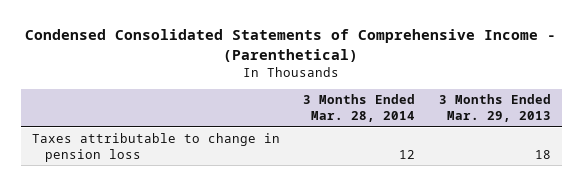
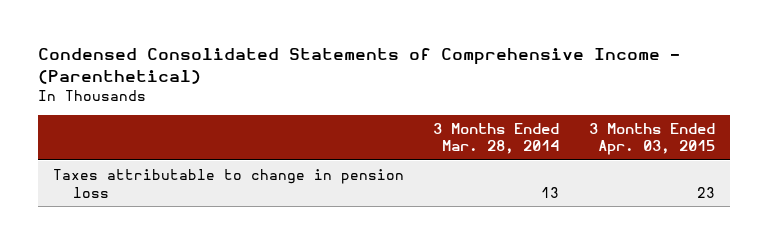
[438,94,551,123] 3 Months Ended Mar. 29, 2013 -> none
none -> [588,122,715,156] 3 Months Ended Apr. 03, 2015
[399,150,416,160] 12 -> [541,186,560,198] 13

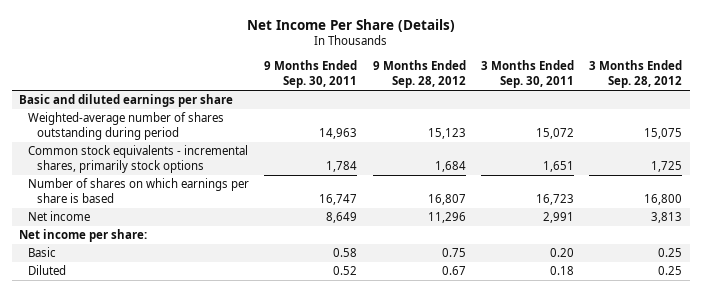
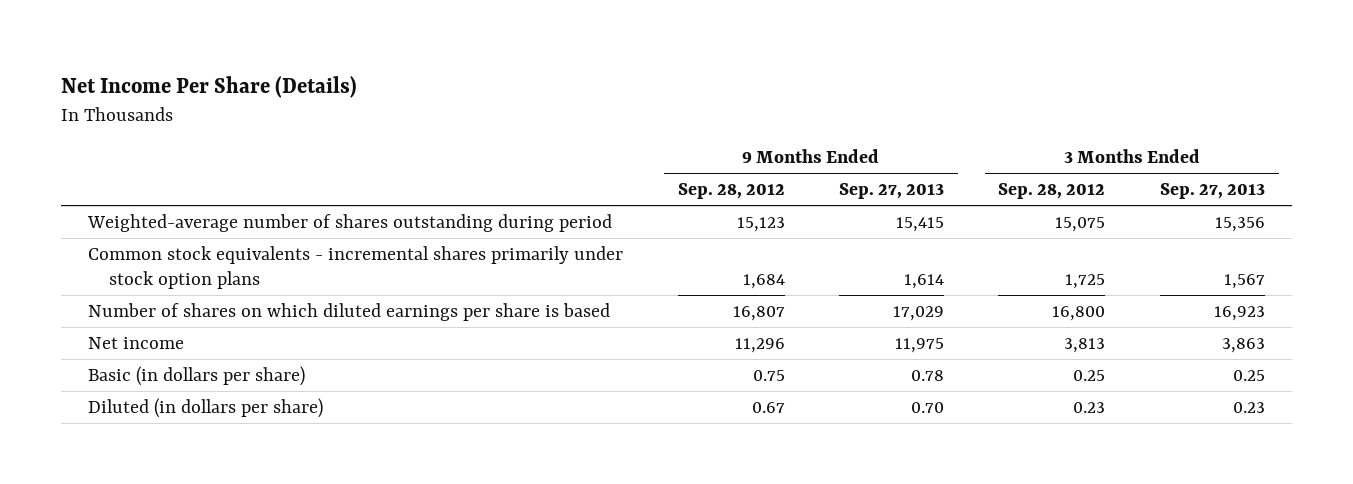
[264,60,358,89] 9 Months Ended Sep. 30, 2011 -> none
[481,60,575,89] 3 Months Ended Sep. 30, 2011 -> none
none -> [839,183,945,200] Sep. 27, 2013
none -> [1159,183,1265,200] Sep. 27, 2013
[19,94,234,108] Basic and diluted earnings per share -> none
[28,145,249,174] Common stock equivalents - incremental shares, primarily stock options -> [88,245,624,290] Common stock equivalents - incremental shares primarily under stock option plans
[28,178,250,204] Number of shares on which earnings per share is based -> [88,302,611,321] Number of shares on which diluted earnings per share is based
[19,229,148,243] Net income per share: -> none
[28,265,67,276] Diluted -> none
[28,247,57,258] Basic -> [88,365,306,386] Basic (in dollars per share)
none -> [88,397,324,418] Diluted (in dollars per share)

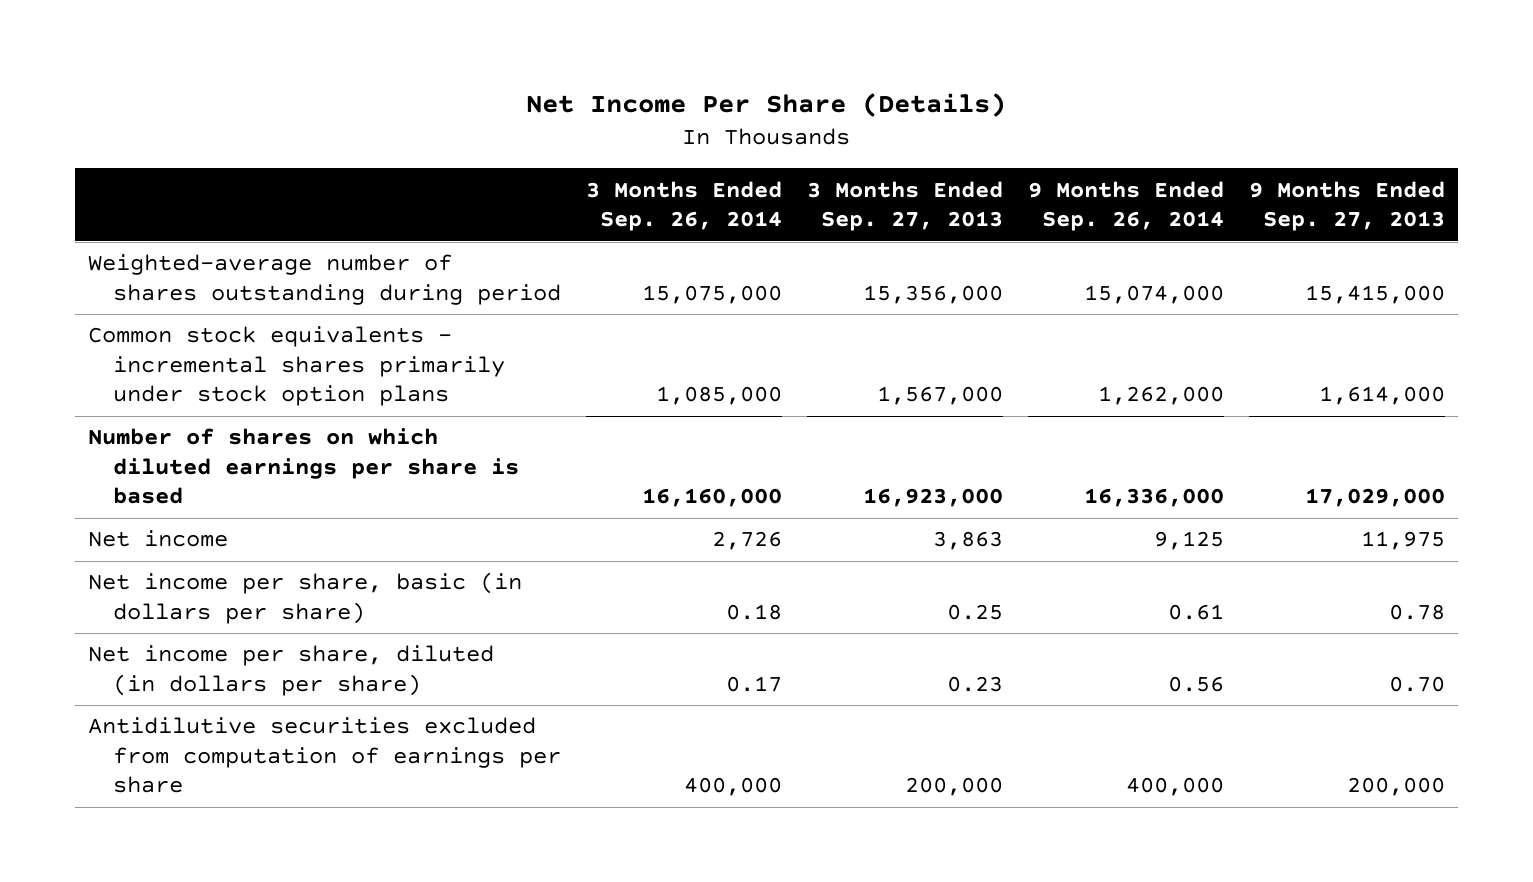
[677,183,785,200] Sep. 28, 2012 -> none
[998,183,1106,200] Sep. 28, 2012 -> none
none -> [585,180,782,232] 3 Months Ended Sep. 26, 2014
none -> [1027,180,1224,232] 9 Months Ended Sep. 26, 2014
[896,216,945,232] 15,415 -> [1305,284,1446,304] 15,415,000
[1214,216,1265,232] 15,356 -> [862,284,1003,304] 15,356,000
[904,274,945,290] 1,614 -> [1319,386,1446,406] 1,614,000
[1223,274,1265,290] 1,567 -> [876,386,1003,406] 1,567,000
[893,305,945,321] 17,029 -> [1305,488,1446,508] 17,029,000
[1213,305,1265,321] 16,923 -> [862,488,1003,508] 16,923,000
[88,365,306,386] Basic (in dollars per share) -> [87,572,522,624] Net income per share, basic (in dollars per share)
[88,397,324,418] Diluted (in dollars per share) -> [87,645,494,696] Net income per share, diluted (in dollars per share)
none -> [87,717,561,794] Antidilutive securities excluded from computation of earnings per share

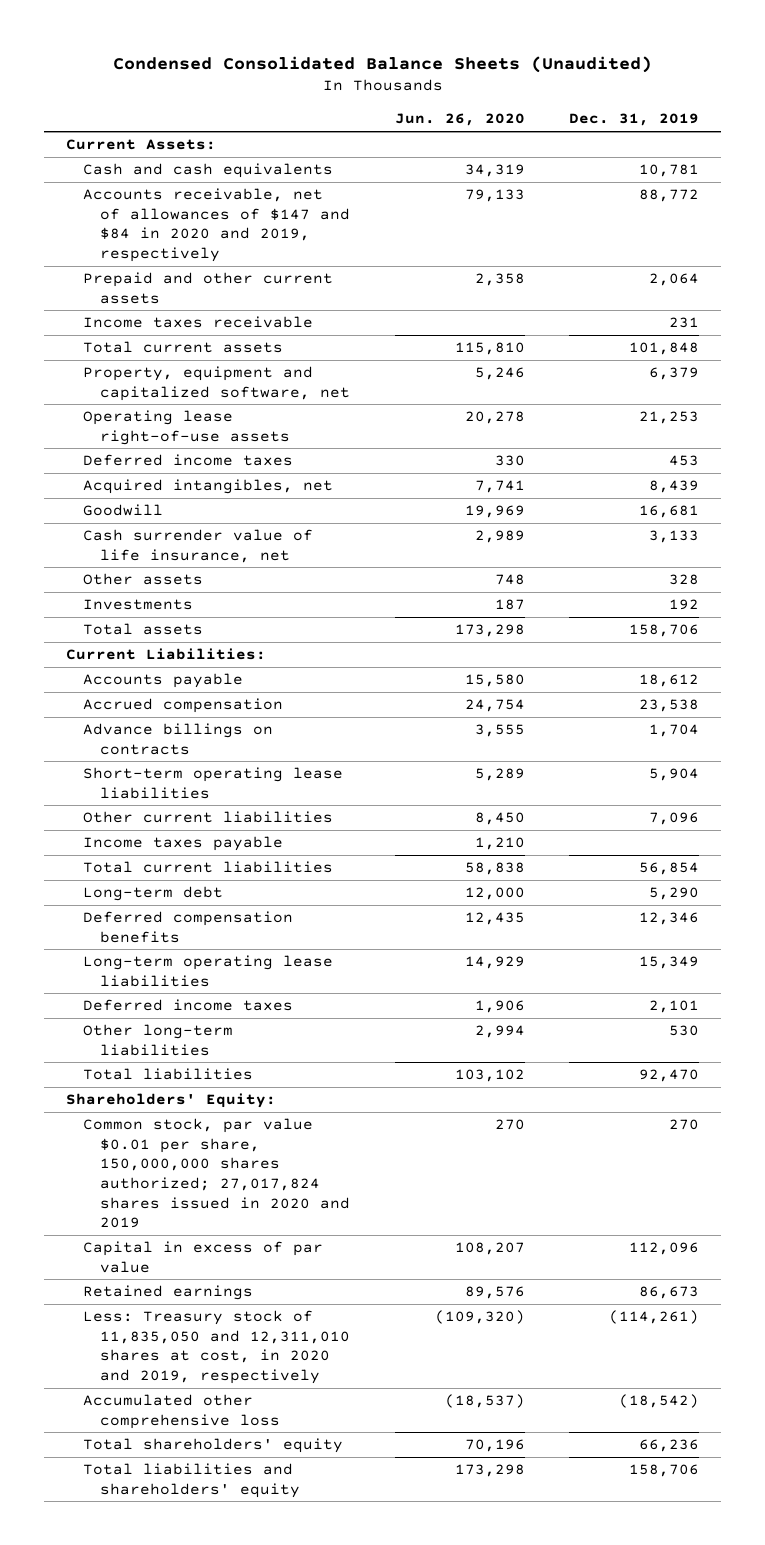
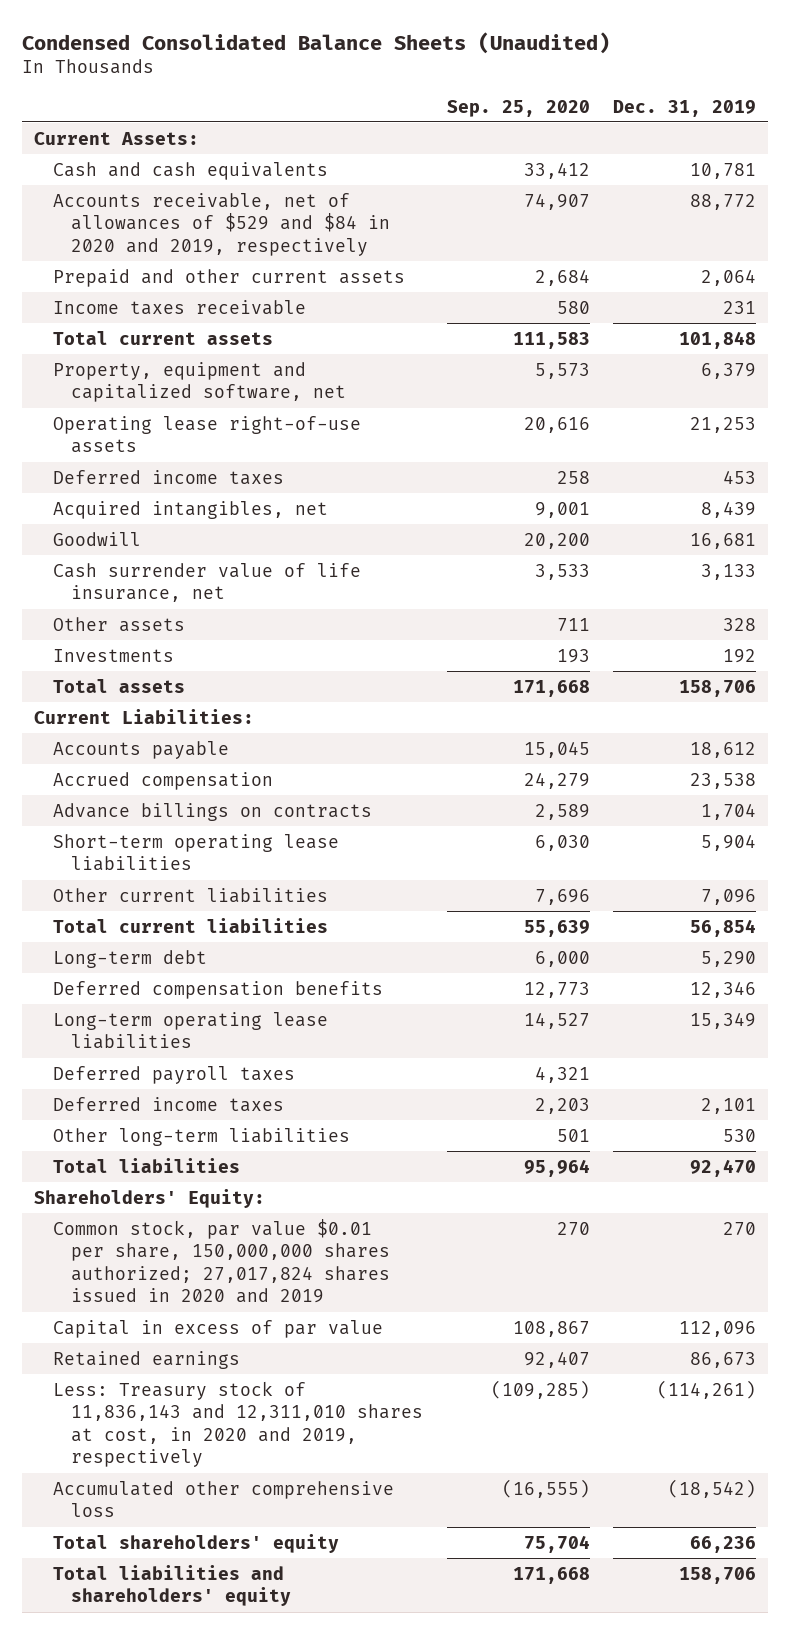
[394,113,525,127] Jun. 26, 2020 -> none
none -> [446,99,590,117] Sep. 25, 2020
[83,188,351,262] Accounts receivable, net of allowances of $147 and $84 in 2020 and 2019, respectively -> [52,192,390,256] Accounts receivable, net of allowances of $529 and $84 in 2020 and 2019, respectively
[83,836,284,852] Income taxes payable -> none
none -> [52,1065,295,1084] Deferred payroll taxes
[83,1310,351,1384] Less: Treasury stock of 11,835,050 and 12,311,010 shares at cost, in 2020 and 2019, respectively -> [52,1380,423,1468] Less: Treasury stock of 11,836,143 and 12,311,010 shares at cost, in 2020 and 2019, respectively

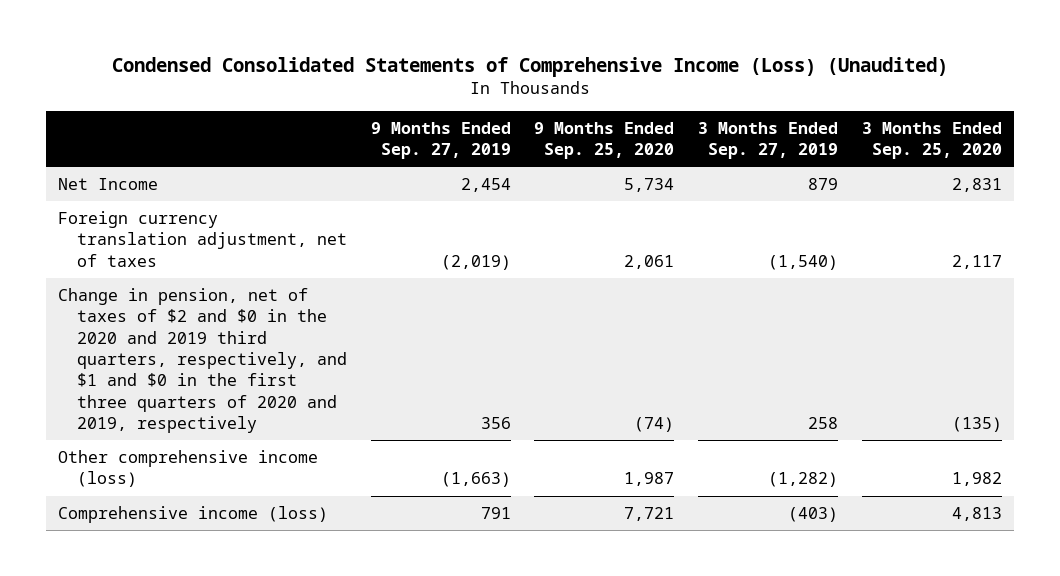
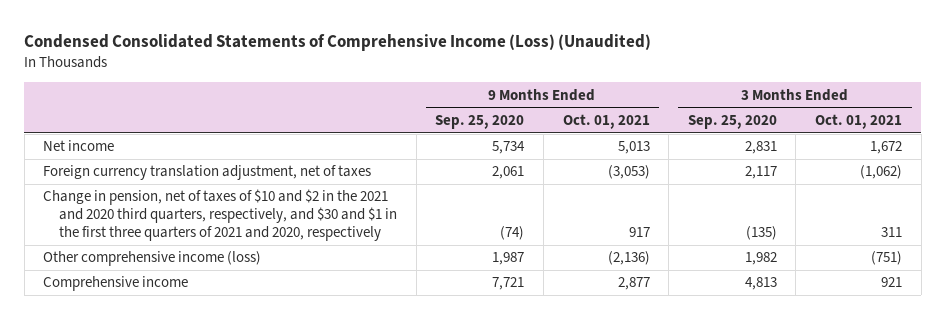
[370,121,511,159] 9 Months Ended Sep. 27, 2019 -> none
[698,121,839,159] 3 Months Ended Sep. 27, 2019 -> none
none -> [562,113,650,129] Oct. 01, 2021
none -> [815,113,903,129] Oct. 01, 2021
[57,178,158,191] Net Income -> [43,140,115,152] Net income
[57,288,347,433] Change in pension, net of taxes of $2 and $0 in the 2020 and 2019 third quarters, respectively, and $1 and $0 in the first three quarters of 2020 and 2019, respectively -> [43,189,398,242] Change in pension, net of taxes of $10 and $2 in the 2021 and 2020 third quarters, respectively, and $30 and $1 in the first three quarters of 2021 and 2020, respectively
[57,506,328,524] Comprehensive income (loss) -> [43,276,189,292] Comprehensive income

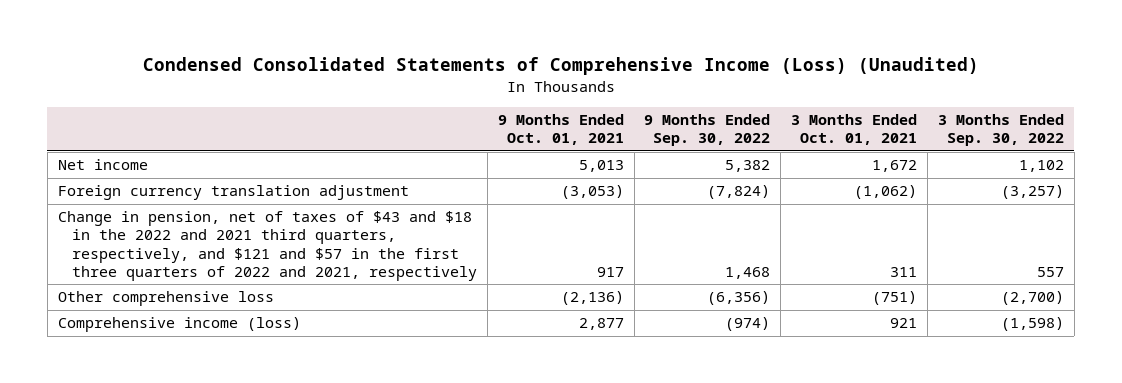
[435,114,525,129] Sep. 25, 2020 -> none
[687,114,777,129] Sep. 25, 2020 -> none
none -> [644,114,771,147] 9 Months Ended Sep. 30, 2022
none -> [937,114,1064,147] 3 Months Ended Sep. 30, 2022
[43,165,372,181] Foreign currency translation adjustment, net of taxes -> [57,185,409,201] Foreign currency translation adjustment
[43,189,398,242] Change in pension, net of taxes of $10 and $2 in the 2021 and 2020 third quarters, respectively, and $30 and $1 in the first three quarters of 2021 and 2020, respectively -> [57,211,478,281] Change in pension, net of taxes of $43 and $18 in the 2022 and 2021 third quarters, respectively, and $121 and $57 in the first three quarters of 2022 and 2021, respectively
[43,251,262,267] Other comprehensive income (loss) -> [57,291,274,307] Other comprehensive loss
[43,276,189,292] Comprehensive income -> [57,317,301,333] Comprehensive income (loss)

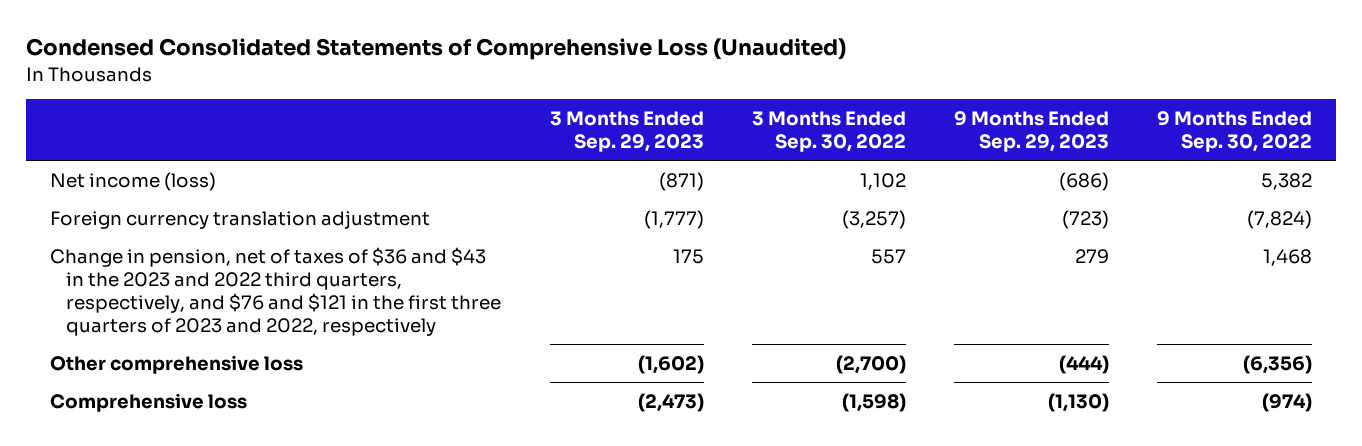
[142,57,979,76] Condensed Consolidated Statements of Comprehensive Income (Loss) (Unaudited) -> [26,38,847,61] Condensed Consolidated Statements of Comprehensive Loss (Unaudited)
[497,114,624,146] 9 Months Ended Oct. 01, 2021 -> none
[791,114,918,146] 3 Months Ended Oct. 01, 2021 -> none
none -> [549,111,704,152] 3 Months Ended Sep. 29, 2023
none -> [953,111,1109,152] 9 Months Ended Sep. 29, 2023
[57,159,148,171] Net income -> [50,171,217,191] Net income (loss)
[57,211,478,281] Change in pension, net of taxes of $43 and $18 in the 2022 and 2021 third quarters, respectively, and $121 and $57 in the first three quarters of 2022 and 2021, respectively -> [50,246,502,336] Change in pension, net of taxes of $36 and $43 in the 2023 and 2022 third quarters, respectively, and $76 and $121 in the first three quarters of 2023 and 2022, respectively
[57,317,301,333] Comprehensive income (loss) -> [50,392,248,412] Comprehensive loss

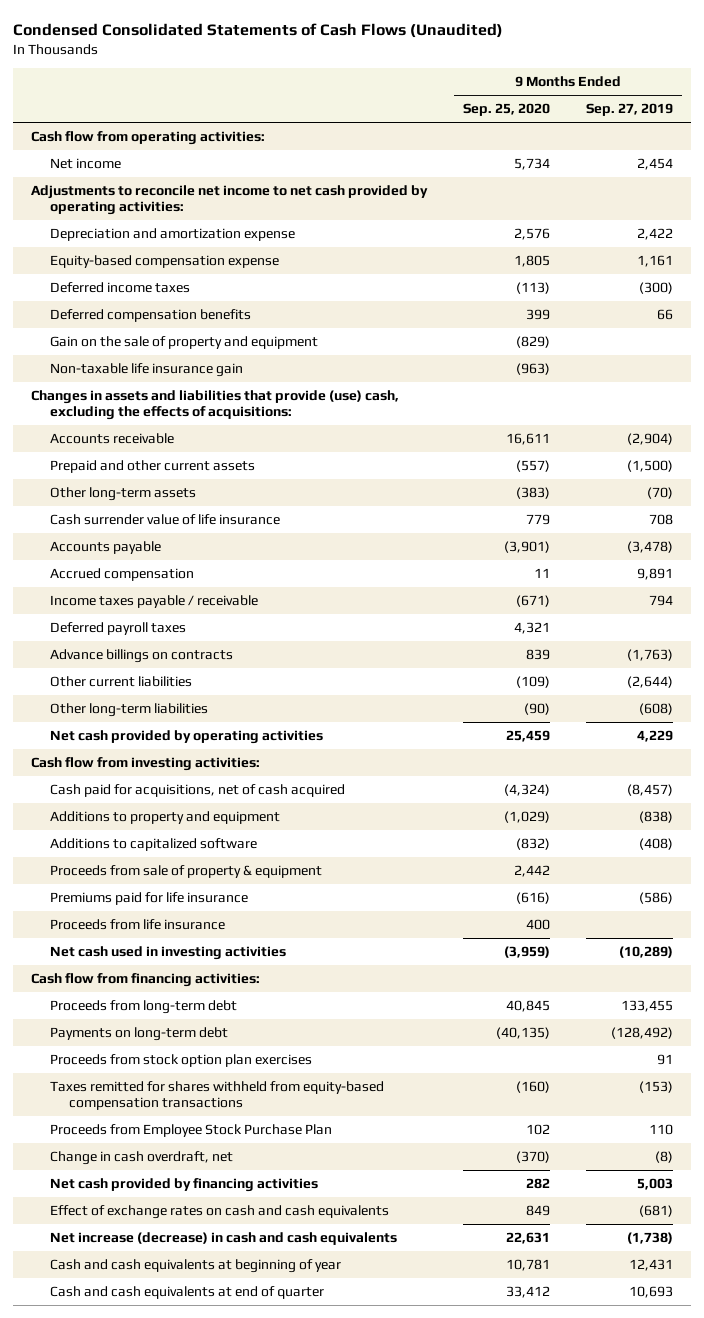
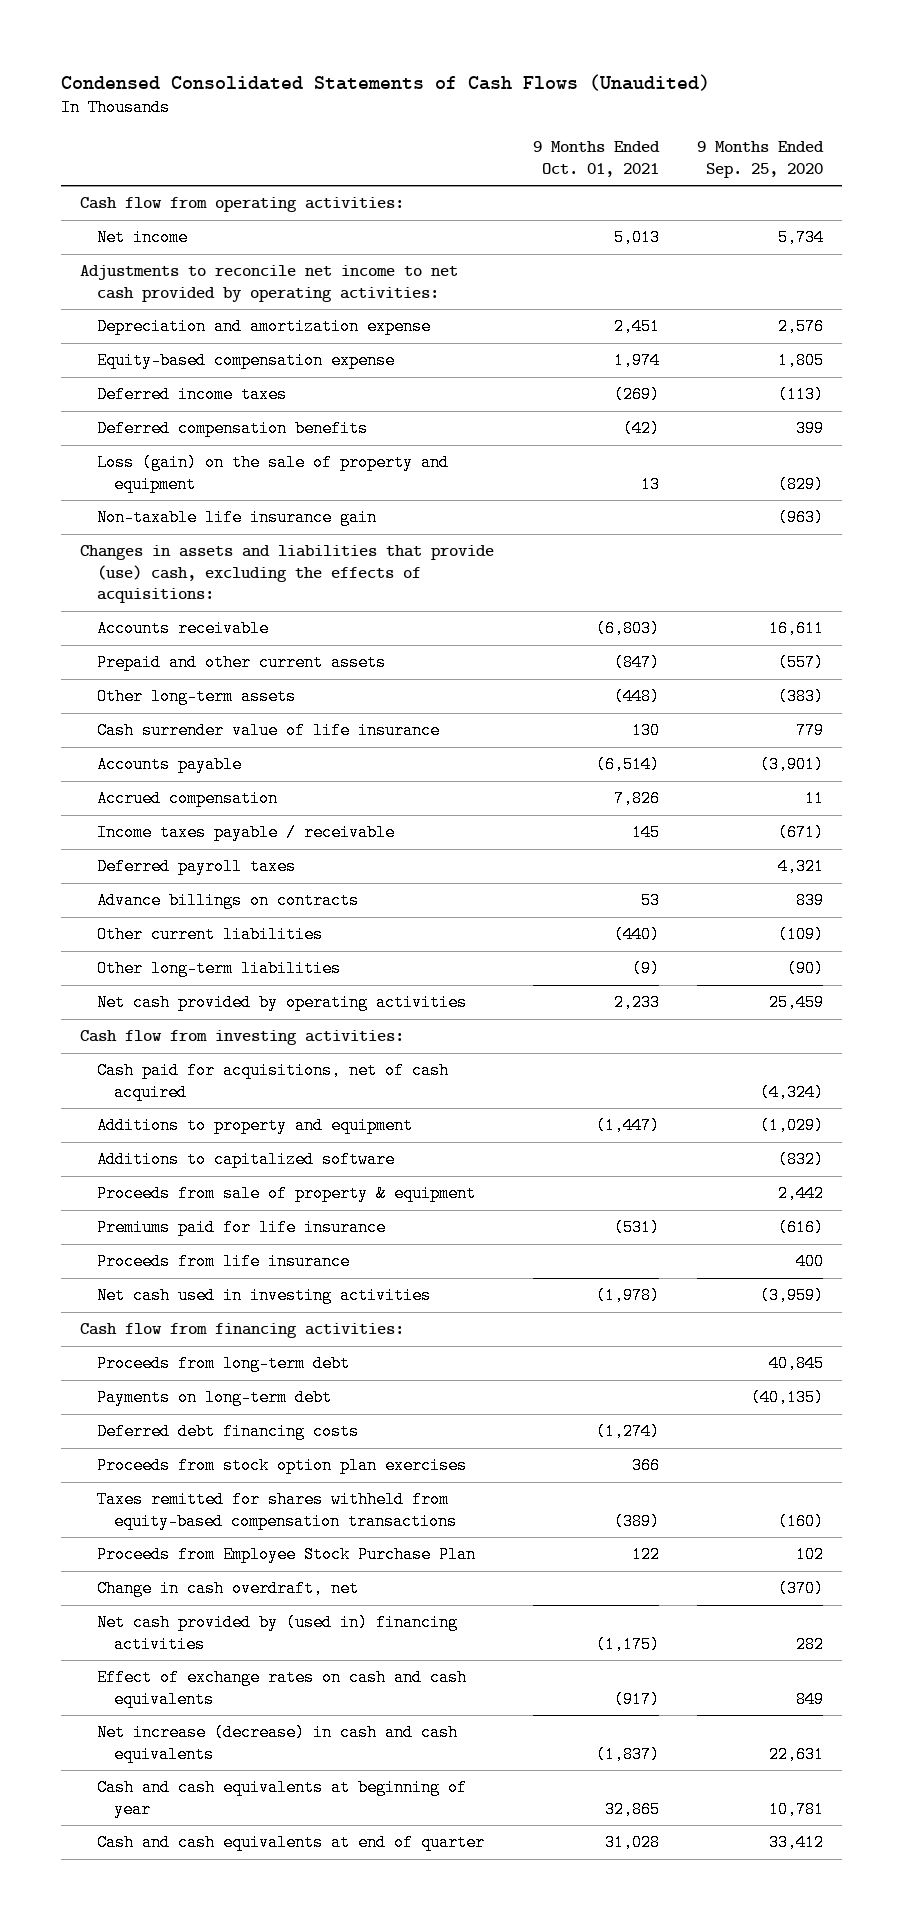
[585,103,673,117] Sep. 27, 2019 -> none
none -> [532,141,660,177] 9 Months Ended Oct. 01, 2021
[50,336,319,350] Gain on the sale of property and equipment -> [96,454,449,493] Loss (gain) on the sale of property and equipment
none -> [96,1423,359,1441] Deferred debt financing costs
[50,1178,319,1193] Net cash provided by financing activities -> [96,1614,458,1653] Net cash provided by (used in) financing activities

